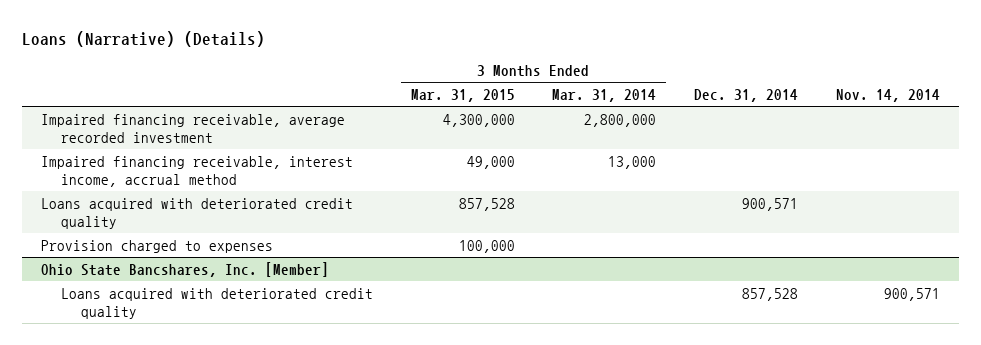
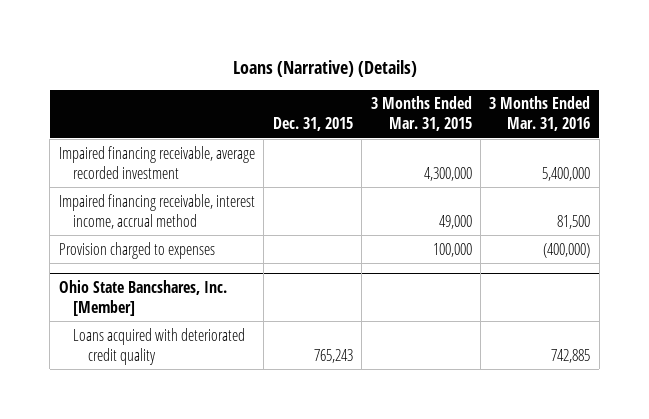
[552,89,657,103] Mar. 31, 2014 -> none
[694,89,799,103] Dec. 31, 2014 -> none
[835,89,940,103] Nov. 14, 2014 -> none
none -> [272,117,353,132] Dec. 31, 2015
none -> [489,96,591,132] 3 Months Ended Mar. 31, 2016
[40,197,353,229] Loans acquired with deteriorated credit quality -> none

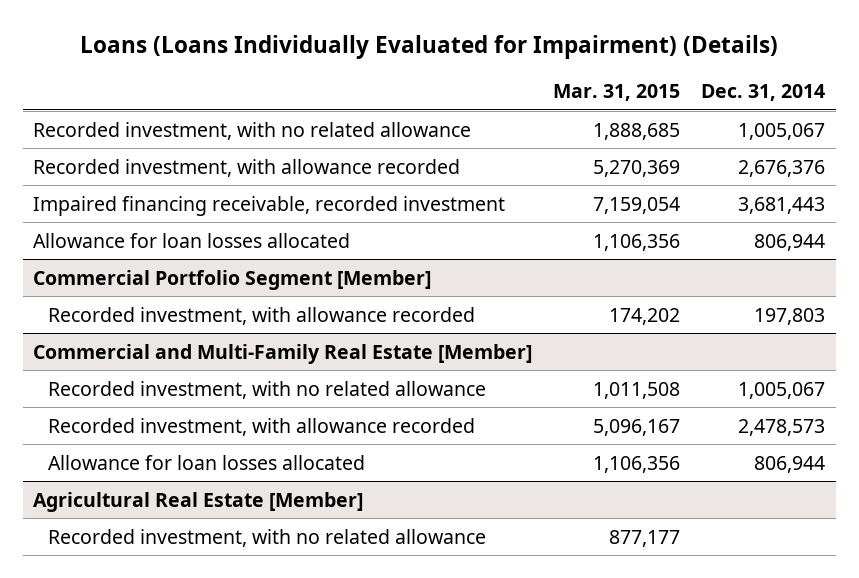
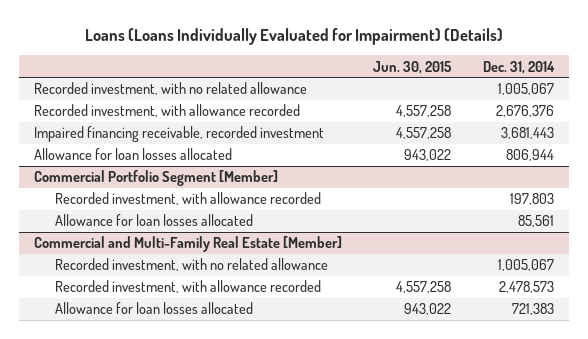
[553,83,681,101] Mar. 31, 2015 -> none
none -> [373,60,453,74] Jun. 30, 2015
none -> [55,214,254,227] Allowance for loan losses allocated
[33,491,364,512] Agricultural Real Estate [Member] -> none
[47,528,486,547] Recorded investment, with no related allowance -> none
[754,455,826,473] 806,944 -> [511,303,554,316] 721,383

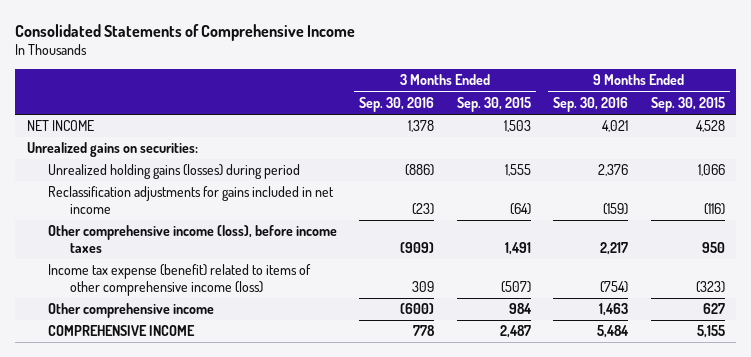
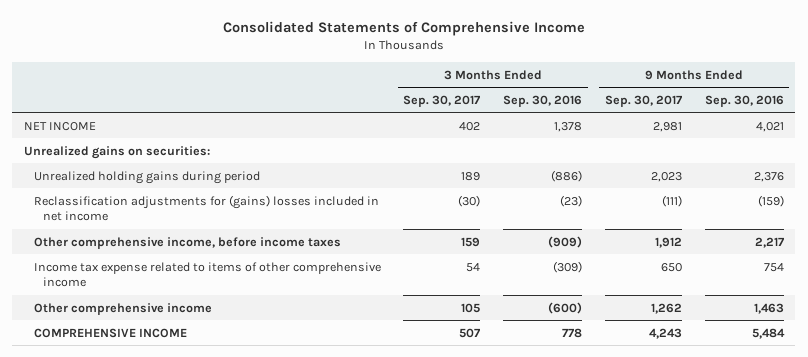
[456,96,531,112] Sep. 30, 2015 -> none
[650,96,725,112] Sep. 30, 2015 -> none
none -> [403,94,481,107] Sep. 30, 2017
none -> [604,94,682,107] Sep. 30, 2017
[48,164,301,180] Unrealized holding gains (losses) during period -> [33,170,260,184] Unrealized holding gains during period
[48,186,335,215] Reclassification adjustments for gains included in net income -> [33,194,379,222] Reclassification adjustments for (gains) losses included in net income
[48,225,338,254] Other comprehensive income (loss), before income taxes -> [33,236,341,249] Other comprehensive income, before income taxes
[48,264,312,297] Income tax expense (benefit) related to items of other comprehensive income (loss) -> [33,261,381,288] Income tax expense related to items of other comprehensive income
[412,281,435,293] 309 -> [553,260,583,273] (309)
[600,281,629,294] (754) -> [763,262,784,272] 754

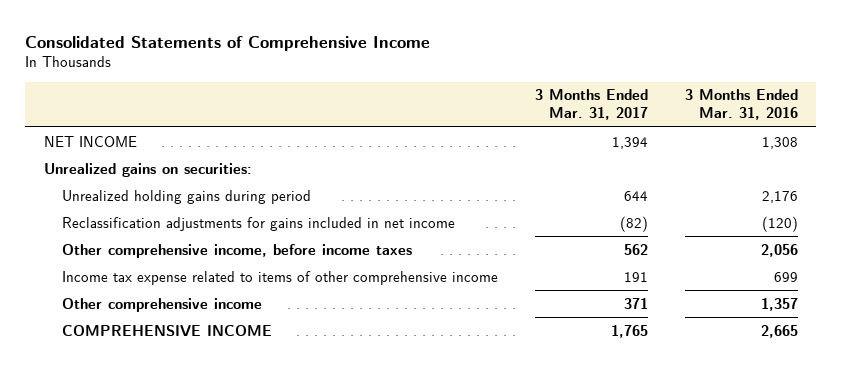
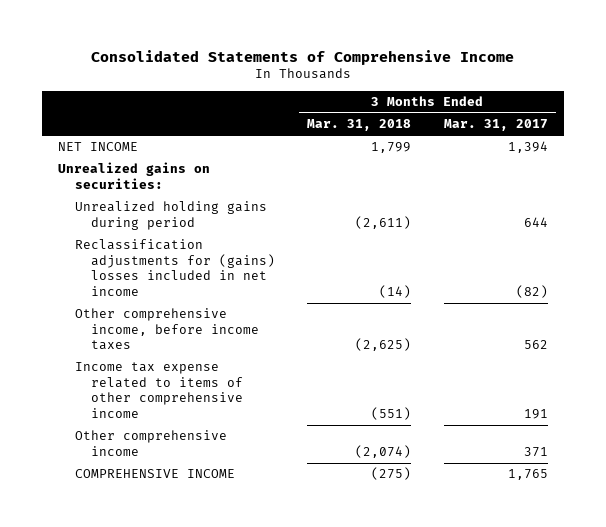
[684,89,798,121] 3 Months Ended Mar. 31, 2016 -> none
none -> [307,119,412,132] Mar. 31, 2018
[61,216,455,231] Reclassification adjustments for gains included in net income -> [74,239,275,296] Reclassification adjustments for (gains) losses included in net income

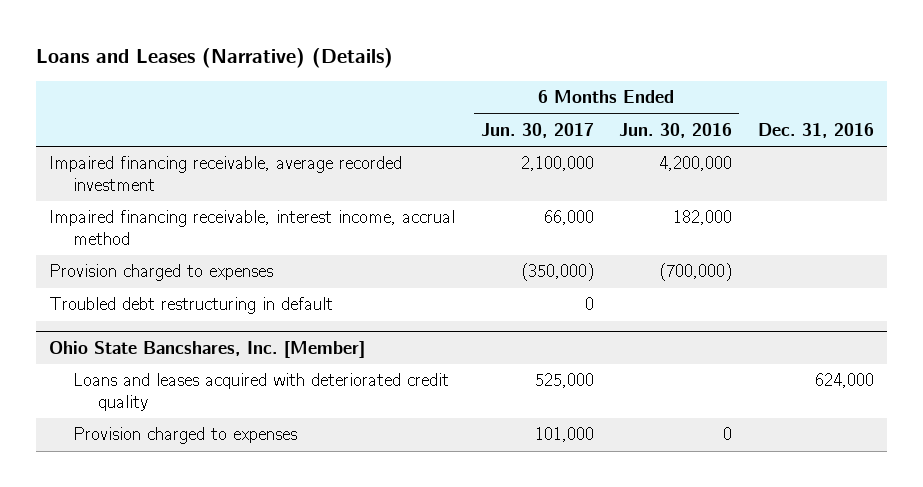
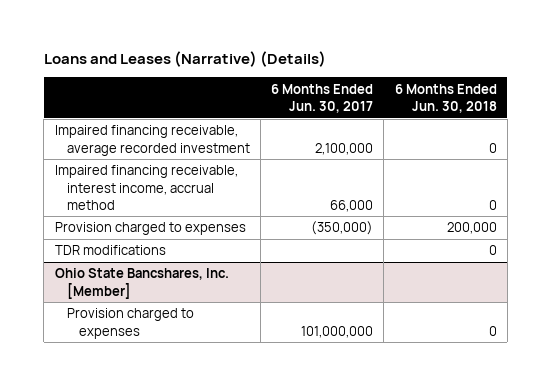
[619,122,733,138] Jun. 30, 2016 -> none
[757,122,874,138] Dec. 31, 2016 -> none
none -> [394,83,497,113] 6 Months Ended Jun. 30, 2018
[48,297,333,315] Troubled debt restructuring in default -> none
none -> [54,245,166,256] TDR modifications
[73,373,450,411] Loans and leases acquired with deteriorated credit quality -> none
[534,427,594,443] 101,000 -> [301,325,374,338] 101,000,000

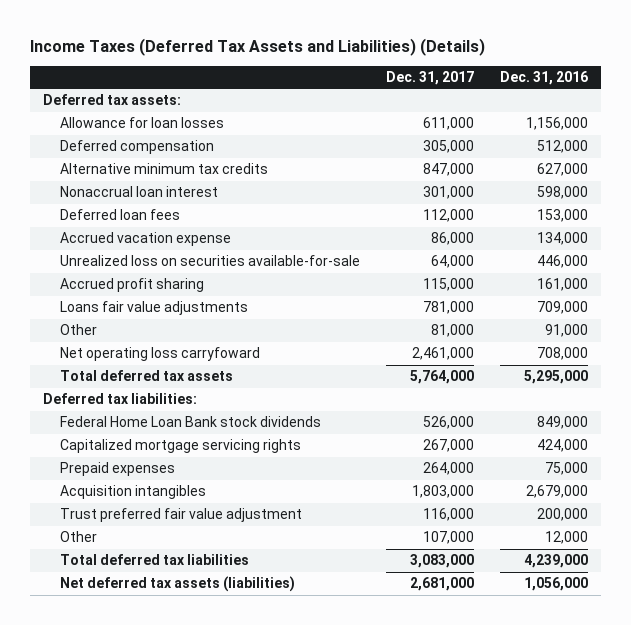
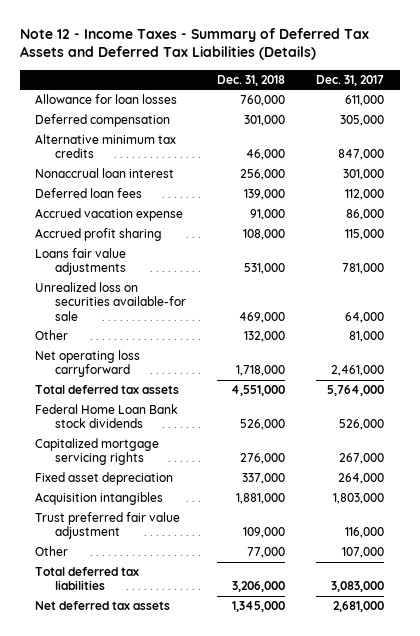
[30,37,486,56] Income Taxes (Deferred Tax Assets and Liabilities) (Details) -> [19,27,369,61] Note 12 - Income Taxes - Summary of Deferred Tax Assets and Deferred Tax Liabilities (Details)
[499,70,588,85] Dec. 31, 2016 -> none
none -> [217,74,286,86] Dec. 31, 2018
[43,94,182,106] Deferred tax assets: -> none
[60,255,361,267] Unrealized loss on securities available-for-sale -> none
none -> [35,282,186,321] Unrealized loss on securities available-for sale
[60,347,261,362] Net operating loss carryfoward -> [35,350,141,378] Net operating loss carryforward
[43,393,198,405] Deferred tax liabilities: -> none
[60,462,176,477] Prepaid expenses -> [35,472,174,486] Fixed asset depreciation
[60,576,296,593] Net deferred tax assets (liabilities) -> [35,601,171,611] Net deferred tax assets

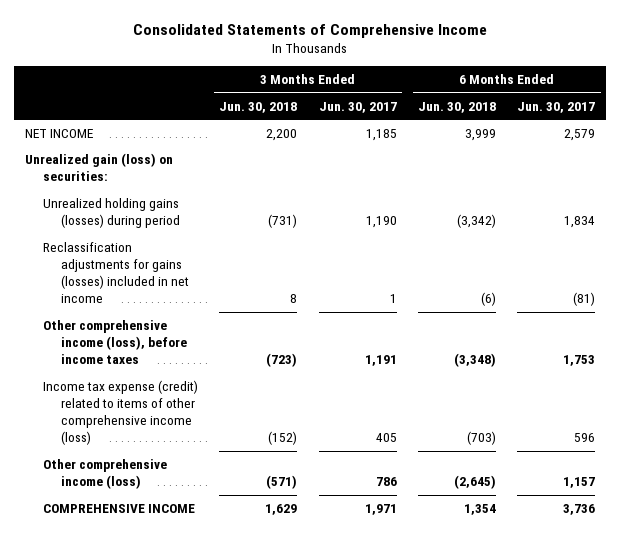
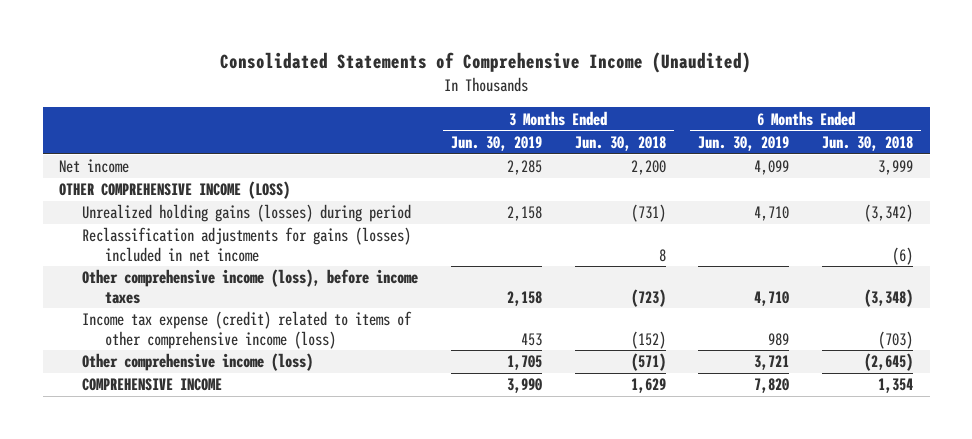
[132,23,487,38] Consolidated Statements of Comprehensive Income -> [220,52,752,74] Consolidated Statements of Comprehensive Income (Unaudited)
[318,101,397,113] Jun. 30, 2017 -> none
[517,101,596,113] Jun. 30, 2017 -> none
none -> [450,136,542,152] Jun. 30, 2019
none -> [698,136,790,152] Jun. 30, 2019
[24,128,93,138] NET INCOME -> [59,159,130,174] Net income
[24,152,173,182] Unrealized gain (loss) on securities: -> [59,181,291,200] OTHER COMPREHENSIVE INCOME (LOSS)

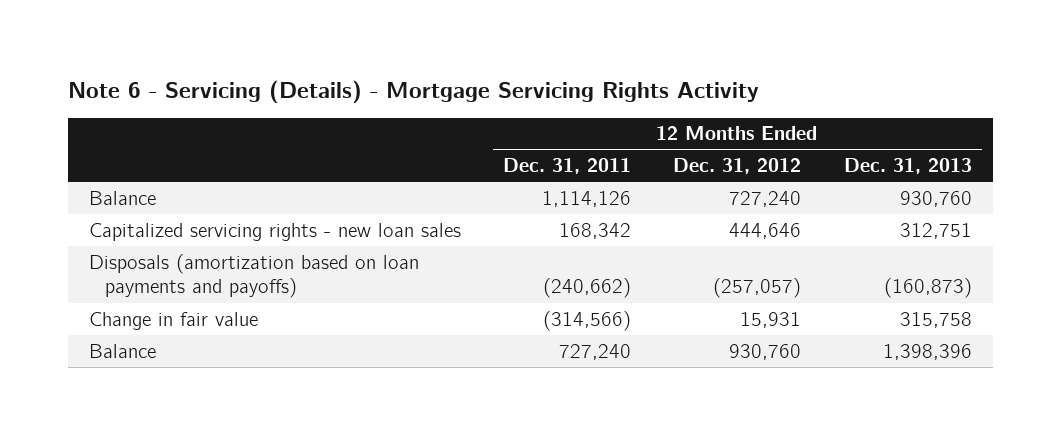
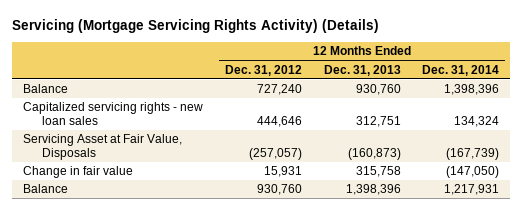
[67,80,759,105] Note 6 - Servicing (Details) - Mortgage Servicing Rights Activity -> [11,19,379,34] Servicing (Mortgage Servicing Rights Activity) (Details)
[503,158,632,175] Dec. 31, 2011 -> none
none -> [422,64,500,76] Dec. 31, 2014
[88,253,419,299] Disposals (amortization based on loan payments and payoffs) -> [22,134,182,160] Servicing Asset at Fair Value, Disposals

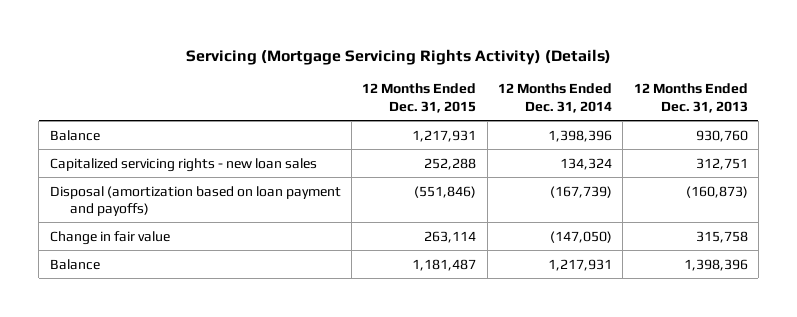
[224,64,302,76] Dec. 31, 2012 -> none
none -> [362,83,477,113] 12 Months Ended Dec. 31, 2015
[22,134,182,160] Servicing Asset at Fair Value, Disposals -> [49,185,341,216] Disposal (amortization based on loan payment and payoffs)

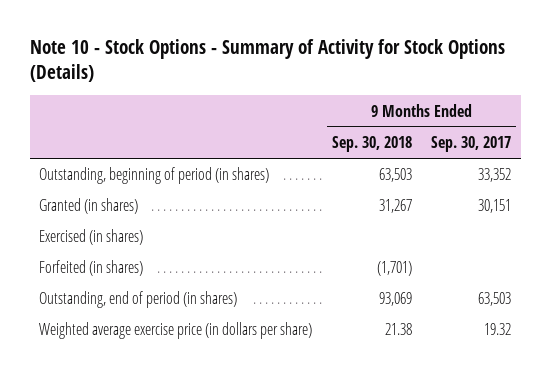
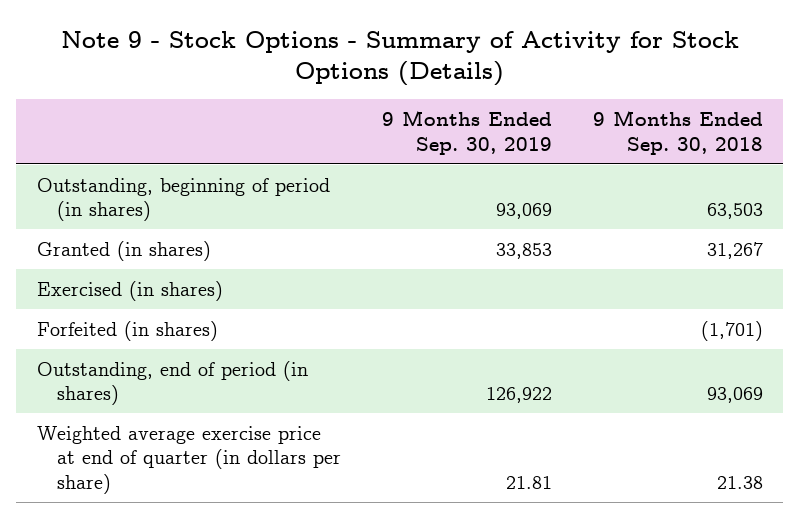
[29,39,505,83] Note 10 - Stock Options - Summary of Activity for Stock Options (Details) -> [60,30,739,87] Note 9 - Stock Options - Summary of Activity for Stock Options (Details)
[431,135,512,152] Sep. 30, 2017 -> none
none -> [381,110,552,155] 9 Months Ended Sep. 30, 2019
[39,322,313,340] Weighted average exercise price (in dollars per share) -> [36,425,341,494] Weighted average exercise price at end of quarter (in dollars per share)

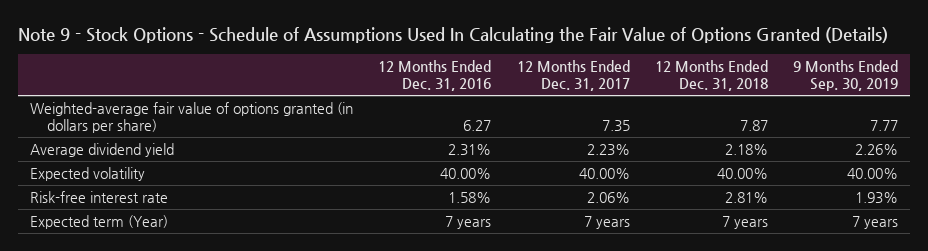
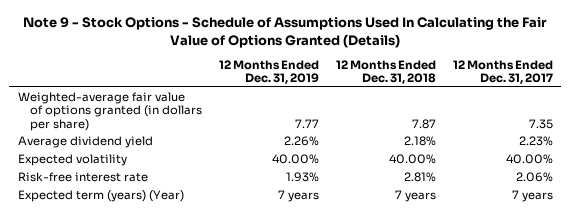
[378,60,492,92] 12 Months Ended Dec. 31, 2016 -> none
[792,60,898,92] 9 Months Ended Sep. 30, 2019 -> none
none -> [219,59,320,85] 12 Months Ended Dec. 31, 2019
[30,215,169,230] Expected term (Year) -> [17,190,184,203] Expected term (years) (Year)

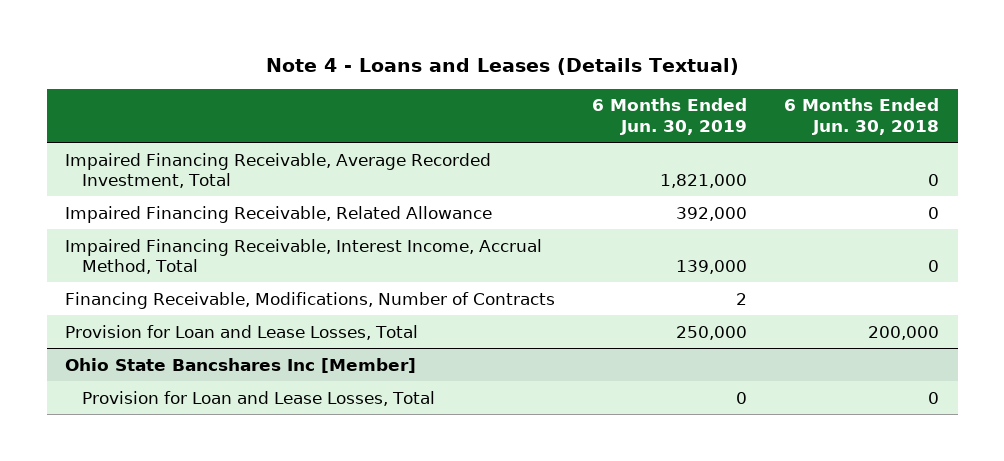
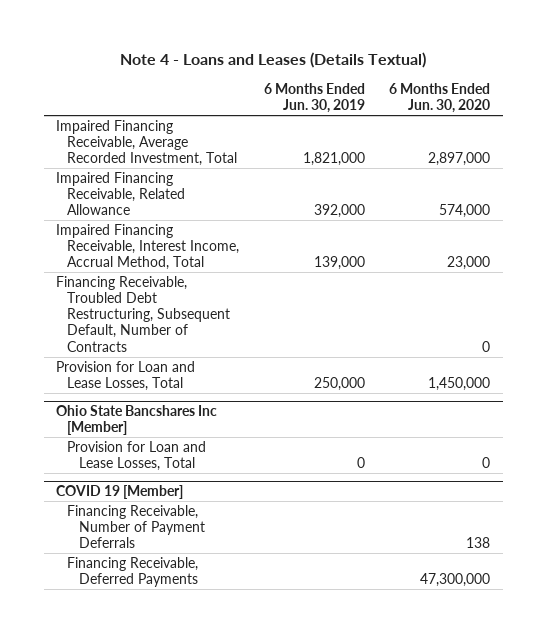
[784,98,940,135] 6 Months Ended Jun. 30, 2018 -> none
none -> [389,82,491,114] 6 Months Ended Jun. 30, 2020
[65,291,556,309] Financing Receivable, Modifications, Number of Contracts -> none
none -> [55,275,231,352] Financing Receivable, Troubled Debt Restructuring, Subsequent Default, Number of Contracts
none -> [55,484,183,499] COVID 19 [Member]
none -> [67,504,205,549] Financing Receivable, Number of Payment Deferrals
none -> [67,556,199,588] Financing Receivable, Deferred Payments

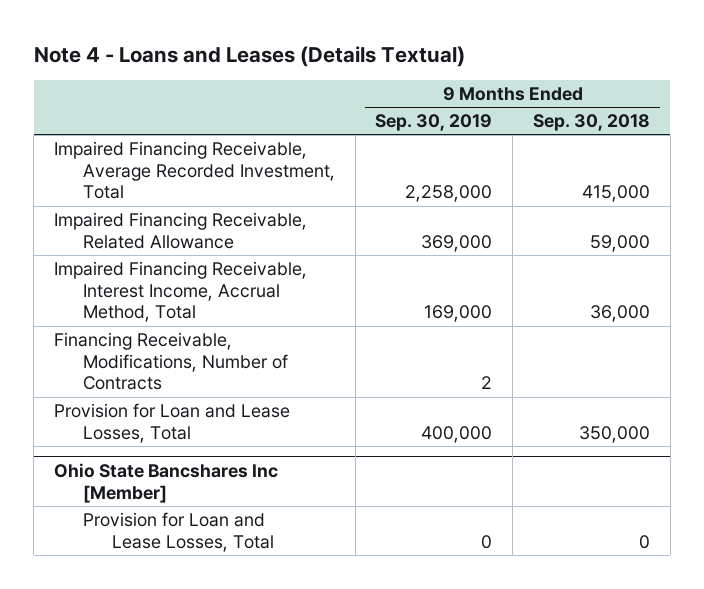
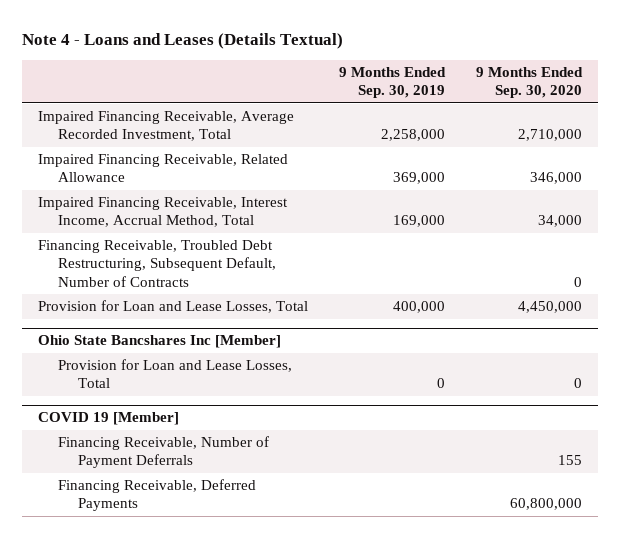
[533,114,651,132] Sep. 30, 2018 -> none
none -> [476,67,584,99] 9 Months Ended Sep. 30, 2020
[53,332,288,391] Financing Receivable, Modifications, Number of Contracts -> none
none -> [37,240,276,287] Financing Receivable, Troubled Debt Restructuring, Subsequent Default, Number of Contracts
none -> [37,412,179,426] COVID 19 [Member]
none -> [57,436,269,469] Financing Receivable, Number of Payment Deferrals
none -> [57,479,256,512] Financing Receivable, Deferred Payments

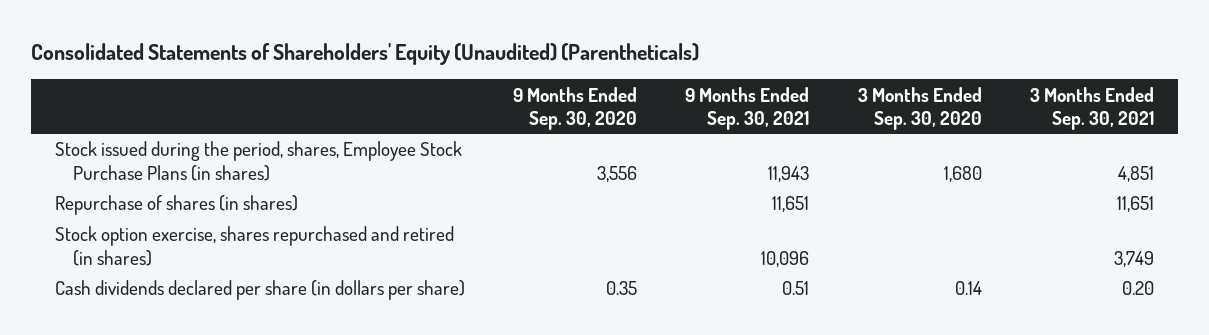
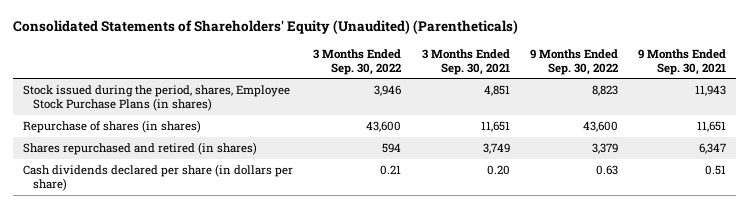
[513,86,638,130] 9 Months Ended Sep. 30, 2020 -> none
[857,86,982,130] 3 Months Ended Sep. 30, 2020 -> none
none -> [313,48,402,75] 3 Months Ended Sep. 30, 2022
none -> [529,48,618,75] 9 Months Ended Sep. 30, 2022
[55,226,455,266] Stock option exercise, shares repurchased and retired (in shares) -> [23,142,258,156] Shares repurchased and retired (in shares)
[761,250,810,267] 10,096 -> [699,143,727,155] 6,347

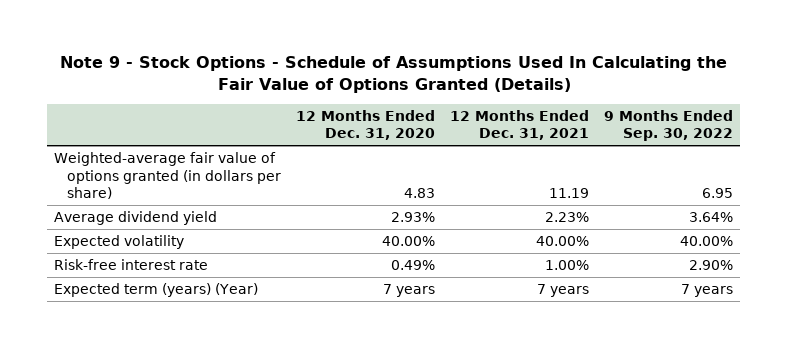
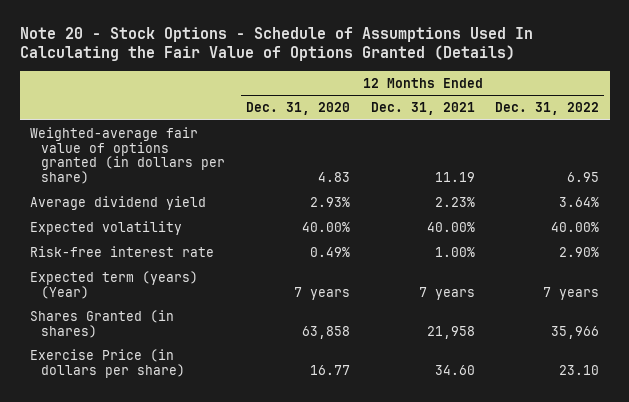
[59,56,727,93] Note 9 - Stock Options - Schedule of Assumptions Used In Calculating the Fair Value of Options Granted (Details) -> [19,26,533,62] Note 20 - Stock Options - Schedule of Assumptions Used In Calculating the Fair Value of Options Granted (Details)
[603,109,733,142] 9 Months Ended Sep. 30, 2022 -> none
none -> [495,102,600,116] Dec. 31, 2022
none -> [29,309,174,338] Shares Granted (in shares)
none -> [29,348,186,378] Exercise Price (in dollars per share)

